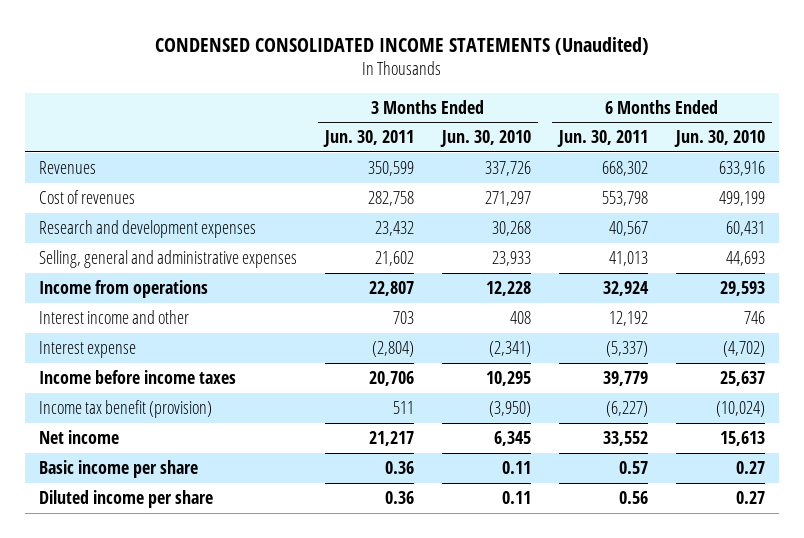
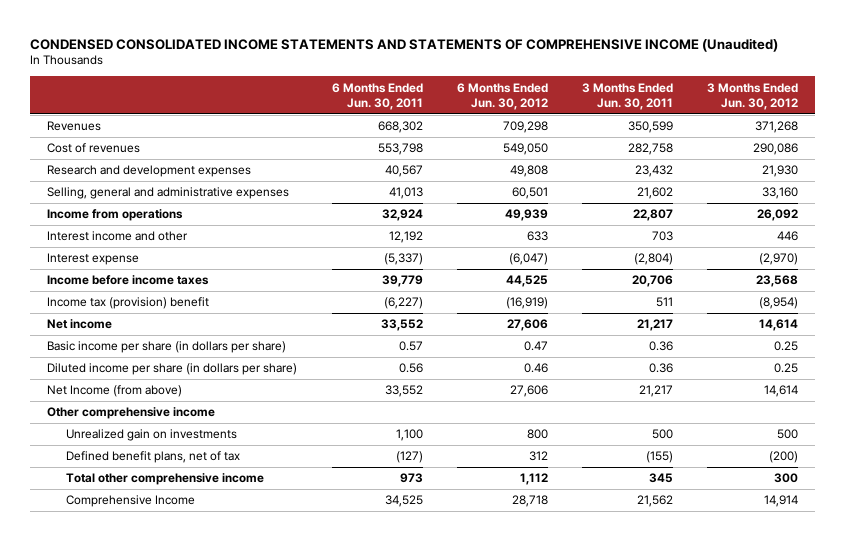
[154,36,649,55] CONDENSED CONSOLIDATED INCOME STATEMENTS (Unaudited) -> [30,37,779,52] CONDENSED CONSOLIDATED INCOME STATEMENTS AND STATEMENTS OF COMPREHENSIVE INCOME (Unaudited)
[439,130,531,148] Jun. 30, 2010 -> none
[673,130,765,148] Jun. 30, 2010 -> none
none -> [456,82,548,110] 6 Months Ended Jun. 30, 2012
none -> [706,82,798,110] 3 Months Ended Jun. 30, 2012
[38,400,212,419] Income tax benefit (provision) -> [47,297,210,310] Income tax (provision) benefit
[38,460,198,479] Basic income per share -> [47,341,287,354] Basic income per share (in dollars per share)
[38,490,213,509] Diluted income per share -> [47,363,298,376] Diluted income per share (in dollars per share)
none -> [47,385,183,398] Net Income (from above)
none -> [47,407,216,420] Other comprehensive income
none -> [65,429,237,442] Unrealized gain on investments
none -> [65,451,240,464] Defined benefit plans, net of tax
none -> [65,473,264,486] Total other comprehensive income
none -> [65,495,195,508] Comprehensive Income

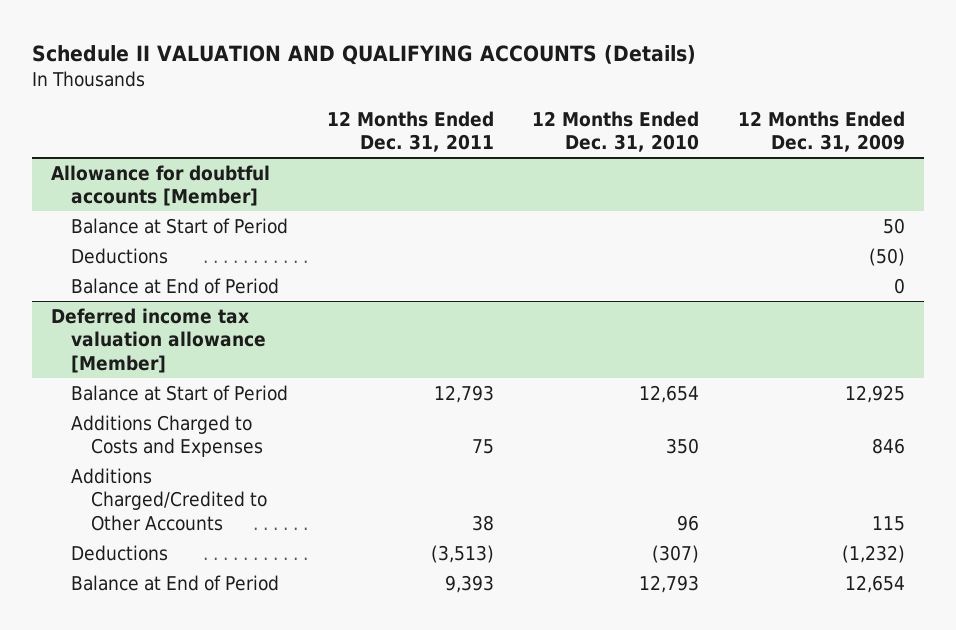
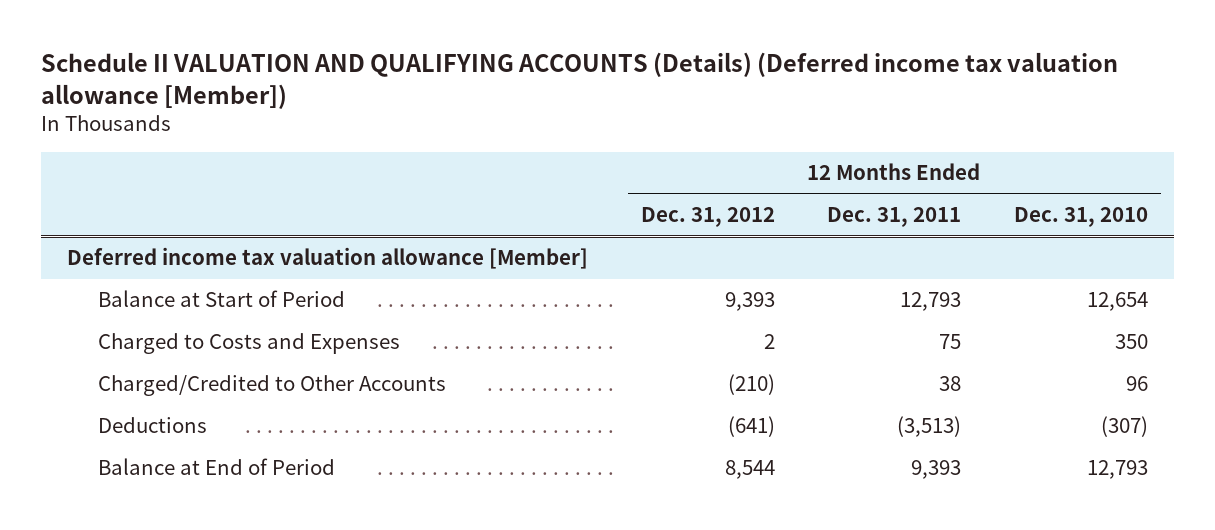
[32,44,697,65] Schedule II VALUATION AND QUALIFYING ACCOUNTS (Details) -> [40,52,1118,109] Schedule II VALUATION AND QUALIFYING ACCOUNTS (Details) (Deferred income tax valuation allowance [Member])
[738,110,906,153] 12 Months Ended Dec. 31, 2009 -> none
none -> [640,207,775,228] Dec. 31, 2012
[51,164,271,207] Allowance for doubtful accounts [Member] -> none
[71,217,289,234] Balance at Start of Period -> none
[71,247,169,264] Deductions -> none
[71,277,280,294] Balance at End of Period -> none
[71,414,264,458] Additions Charged to Costs and Expenses -> [98,333,401,355] Charged to Costs and Expenses
[71,467,268,531] Additions Charged/Credited to Other Accounts -> [98,375,447,397] Charged/Credited to Other Accounts

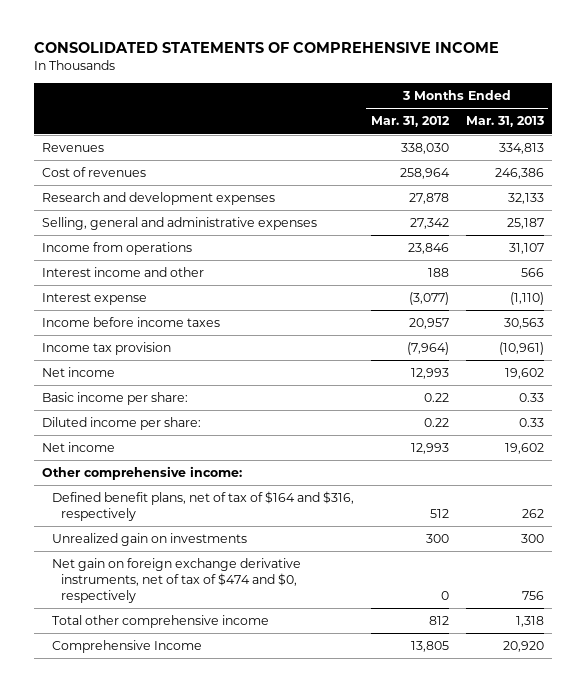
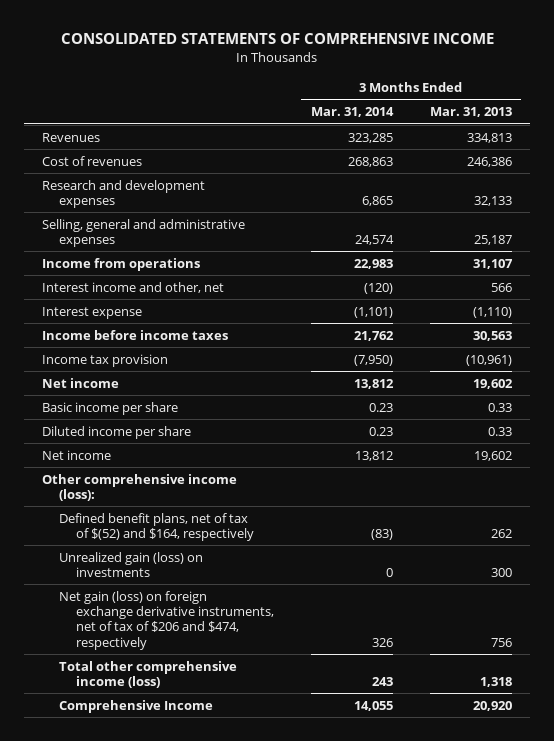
[370,116,450,128] Mar. 31, 2012 -> none
none -> [310,107,394,118] Mar. 31, 2014
[42,267,205,278] Interest income and other -> [42,281,225,293] Interest income and other, net
[42,392,189,406] Basic income per share: -> [42,401,179,415] Basic income per share
[42,417,202,431] Diluted income per share: -> [42,425,192,439] Diluted income per share
[42,466,243,481] Other comprehensive income: -> [42,473,238,502] Other comprehensive income (loss):
[51,491,354,521] Defined benefit plans, net of tax of $164 and $316, respectively -> [58,512,254,542] Defined benefit plans, net of tax of $(52) and $164, respectively
[51,533,247,547] Unrealized gain on investments -> [58,551,203,578] Unrealized gain (loss) on investments
[51,558,301,603] Net gain on foreign exchange derivative instruments, net of tax of $474 and $0, respectively -> [58,590,274,650] Net gain (loss) on foreign exchange derivative instruments, net of tax of $206 and $474, respectively
[51,615,269,629] Total other comprehensive income -> [58,660,237,689] Total other comprehensive income (loss)

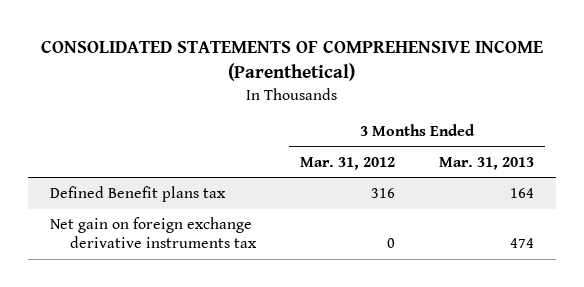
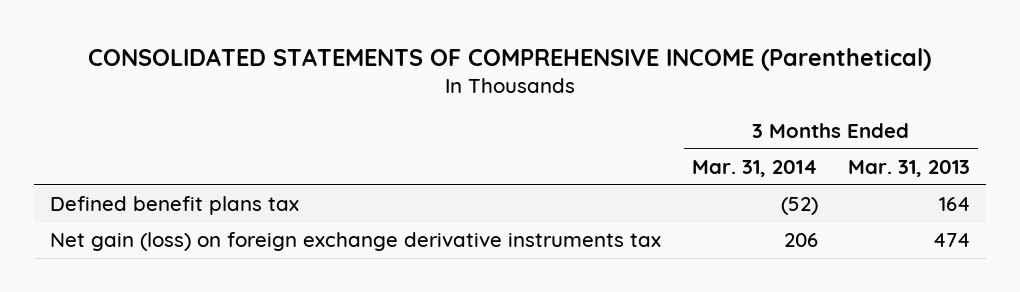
[299,156,395,170] Mar. 31, 2012 -> none
none -> [691,159,818,177] Mar. 31, 2014
[50,186,227,203] Defined Benefit plans tax -> [49,195,299,215] Defined benefit plans tax
[50,217,257,249] Net gain on foreign exchange derivative instruments tax -> [49,231,661,251] Net gain (loss) on foreign exchange derivative instruments tax

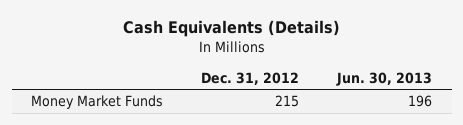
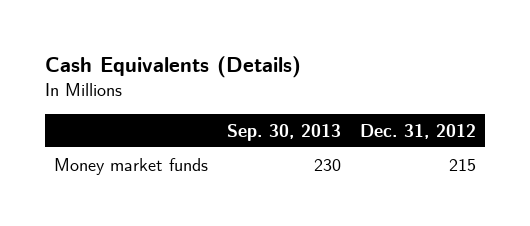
[336,71,433,86] Jun. 30, 2013 -> none
none -> [226,123,341,141] Sep. 30, 2013
[30,95,163,110] Money Market Funds -> [54,157,209,175] Money market funds

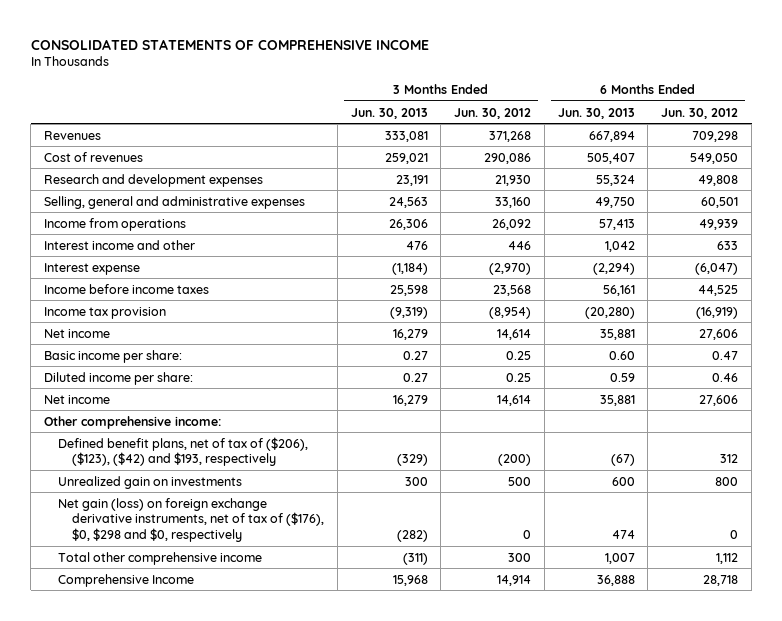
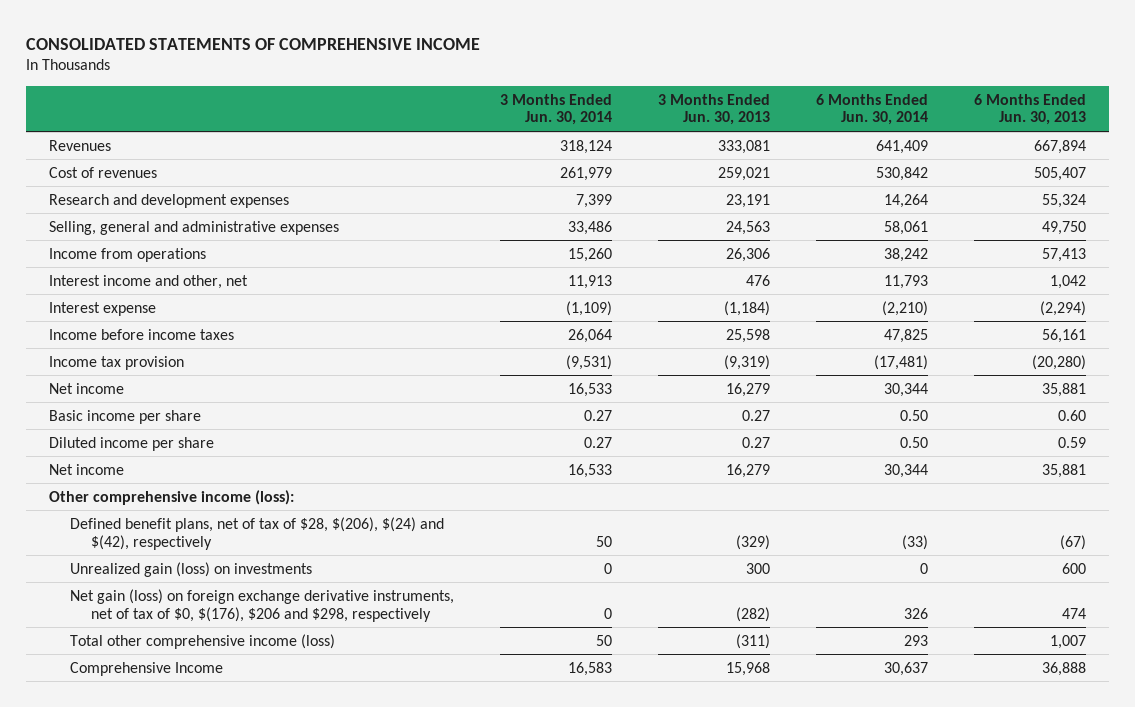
[454,107,532,119] Jun. 30, 2012 -> none
[661,107,739,119] Jun. 30, 2012 -> none
none -> [499,93,612,126] 3 Months Ended Jun. 30, 2014
none -> [815,93,928,126] 6 Months Ended Jun. 30, 2014
[43,239,195,250] Interest income and other -> [48,274,248,289] Interest income and other, net
[43,349,182,363] Basic income per share: -> [48,409,201,424] Basic income per share
[43,371,193,385] Diluted income per share: -> [48,436,214,451] Diluted income per share
[43,415,221,429] Other comprehensive income: -> [48,489,294,505] Other comprehensive income (loss):
[57,436,308,467] Defined benefit plans, net of tax of ($206), ($123), ($42) and $193, respectively -> [69,516,444,550] Defined benefit plans, net of tax of $28, $(206), $(24) and $(42), respectively
[57,475,242,489] Unrealized gain on investments -> [69,561,312,577] Unrealized gain (loss) on investments
[57,497,324,543] Net gain (loss) on foreign exchange derivative instruments, net of tax of ($176), $0, $298 and $0, respectively -> [69,588,454,622] Net gain (loss) on foreign exchange derivative instruments, net of tax of $0, $(176), $206 and $298, respectively
[57,551,262,565] Total other comprehensive income -> [69,633,335,649] Total other comprehensive income (loss)

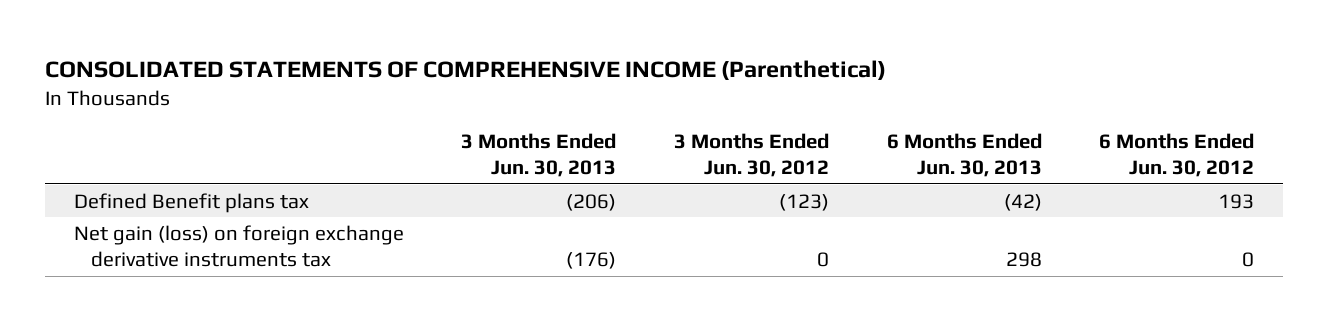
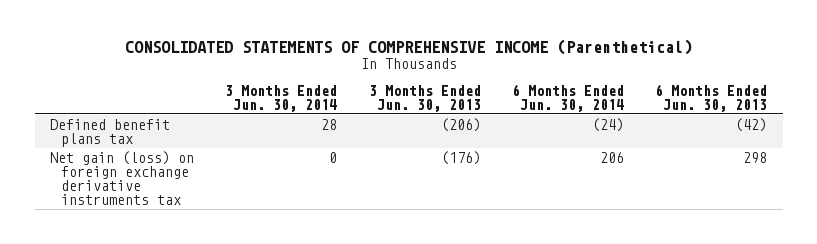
[674,132,830,178] 3 Months Ended Jun. 30, 2012 -> none
[1099,132,1255,178] 6 Months Ended Jun. 30, 2012 -> none
none -> [225,85,338,112] 3 Months Ended Jun. 30, 2014
none -> [511,84,624,112] 6 Months Ended Jun. 30, 2014
[73,192,309,213] Defined Benefit plans tax -> [50,118,171,147] Defined benefit plans tax

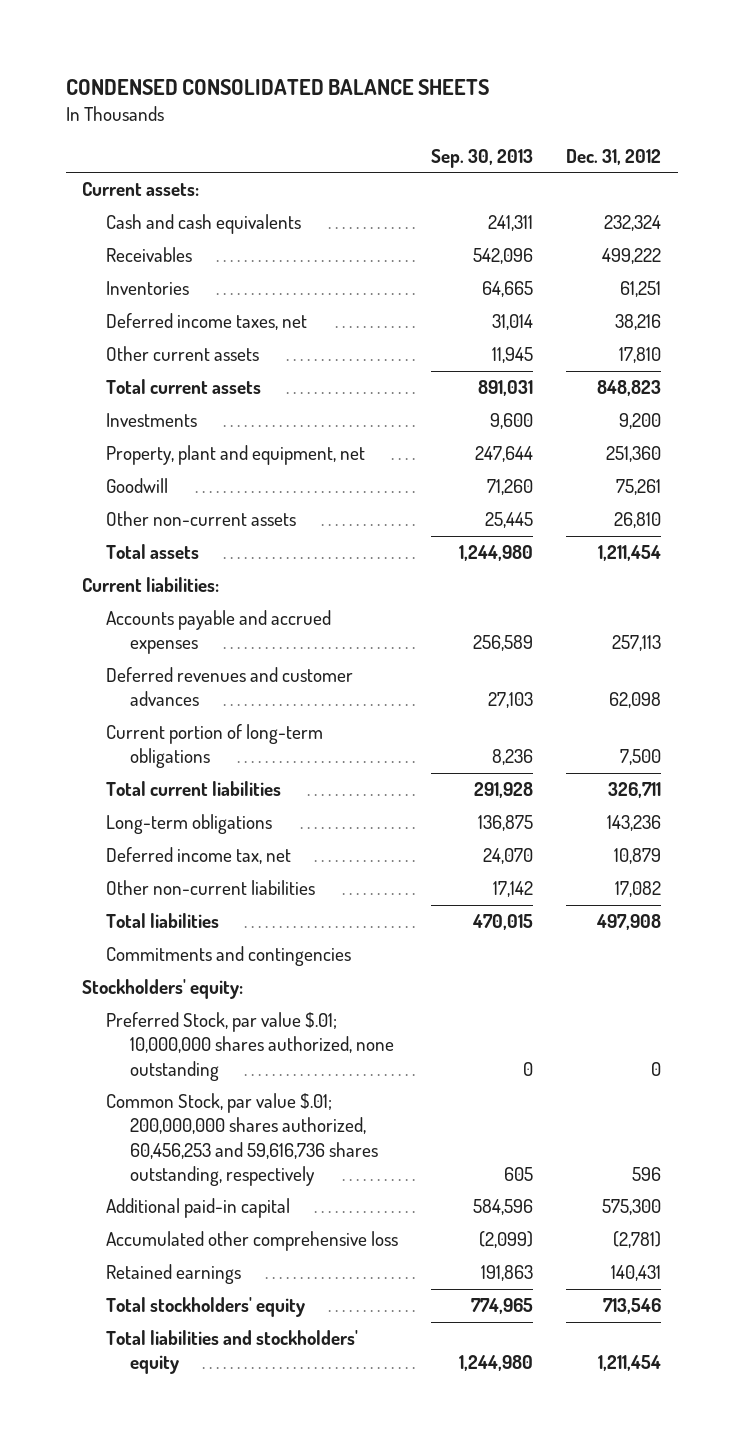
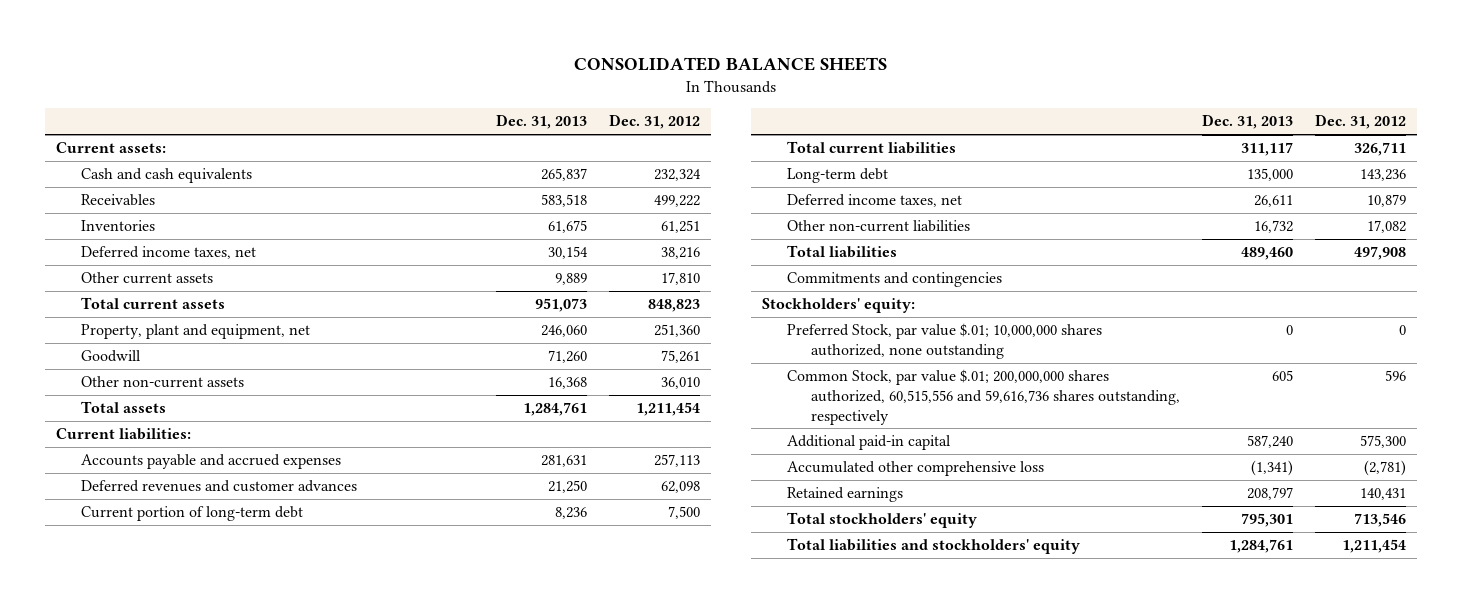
[65,79,489,96] CONDENSED CONSOLIDATED BALANCE SHEETS -> [573,57,887,72] CONSOLIDATED BALANCE SHEETS
[431,149,534,169] Sep. 30, 2013 -> none
none -> [496,114,588,130] Dec. 31, 2013
[106,413,198,428] Investments -> none
[614,512,662,529] 26,810 -> [660,377,700,390] 36,010
[106,724,324,769] Current portion of long-term obligations -> [80,506,303,522] Current portion of long-term debt
[106,814,273,835] Long-term obligations -> [786,168,888,184] Long-term debt
[106,847,292,865] Deferred income tax, net -> [786,194,962,208] Deferred income taxes, net
[106,1093,378,1186] Common Stock, par value $.01; 200,000,000 shares authorized, 60,456,253 and 59,616,736 shares outstanding, respectively -> [786,369,1181,425] Common Stock, par value $.01; 200,000,000 shares authorized, 60,515,556 and 59,616,736 shares outstanding, respectively

